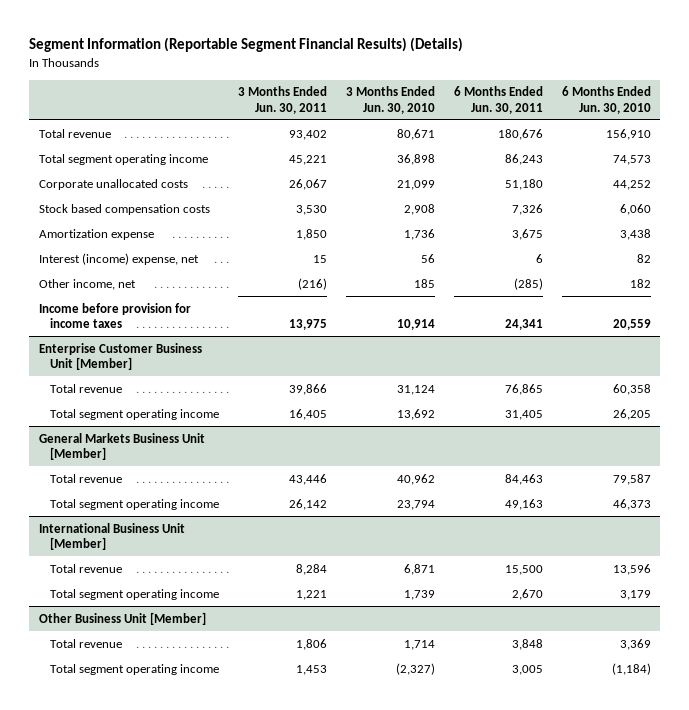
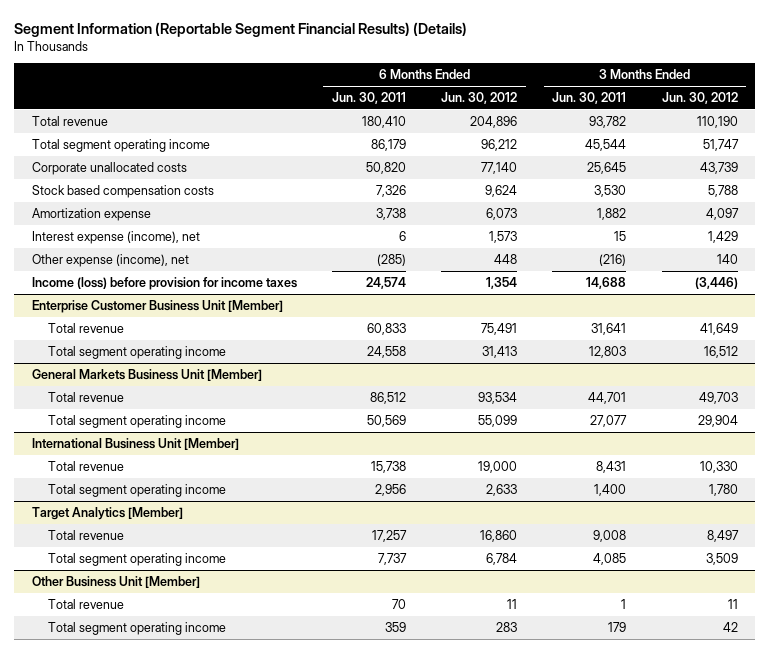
[345,86,435,114] 3 Months Ended Jun. 30, 2010 -> none
[561,86,651,114] 6 Months Ended Jun. 30, 2010 -> none
none -> [441,92,518,105] Jun. 30, 2012
none -> [661,92,738,105] Jun. 30, 2012
[289,129,328,140] 93,402 -> [589,115,627,128] 93,782
[497,128,543,140] 180,676 -> [361,115,406,128] 180,410
[289,154,328,165] 45,221 -> [585,138,627,151] 45,544
[504,153,543,165] 86,243 -> [370,138,406,151] 86,179
[289,178,328,190] 26,067 -> [587,161,627,174] 25,645
[504,178,543,190] 51,180 -> [365,161,406,174] 50,820
[296,228,328,240] 1,850 -> [597,207,627,220] 1,882
[511,228,543,240] 3,675 -> [375,207,406,220] 3,738
[38,252,199,265] Interest (income) expense, net -> [31,230,200,244] Interest expense (income), net
[38,278,136,290] Other income, net -> [31,253,189,267] Other expense (income), net
[38,302,191,329] Income before provision for income taxes -> [31,276,297,290] Income (loss) before provision for income taxes
[289,319,328,331] 13,975 -> [586,276,627,289] 14,688
[504,319,543,331] 24,341 -> [365,276,406,289] 24,574
[289,383,328,395] 39,866 -> [591,322,627,335] 31,641
[504,383,543,395] 76,865 -> [366,322,406,335] 60,833
[289,408,328,420] 16,405 -> [589,345,627,358] 12,803
[504,409,543,420] 31,405 -> [366,345,406,358] 24,558
[289,473,328,485] 43,446 -> [588,391,627,404] 44,701
[504,473,543,485] 84,463 -> [369,391,406,404] 86,512
[289,498,328,510] 26,142 -> [590,414,628,427] 27,077
[504,498,543,510] 49,163 -> [366,414,406,427] 50,569
[296,563,328,575] 8,284 -> [596,460,627,473] 8,431
[504,564,543,575] 15,500 -> [370,460,406,473] 15,738
[296,589,328,600] 1,221 -> [594,483,627,496] 1,400
[511,588,543,600] 2,670 -> [374,483,406,496] 2,956
none -> [31,506,183,520] Target Analytics [Member]
none -> [47,529,124,540] Total revenue
none -> [47,552,226,566] Total segment operating income
[296,638,328,650] 1,806 -> [621,598,627,609] 1
[511,638,543,650] 3,848 -> [391,598,406,609] 70
[296,664,328,675] 1,453 -> [608,621,627,632] 179
[511,664,543,675] 3,005 -> [384,621,406,632] 359

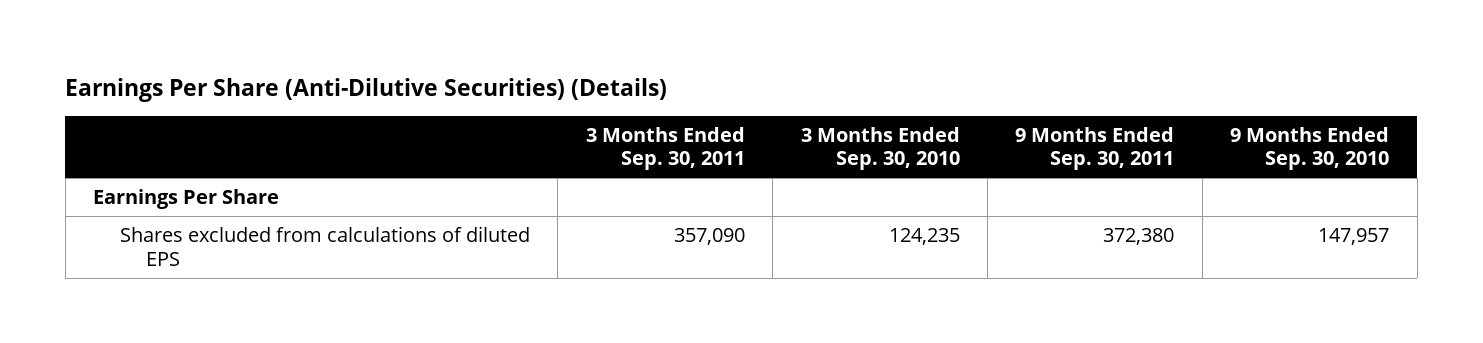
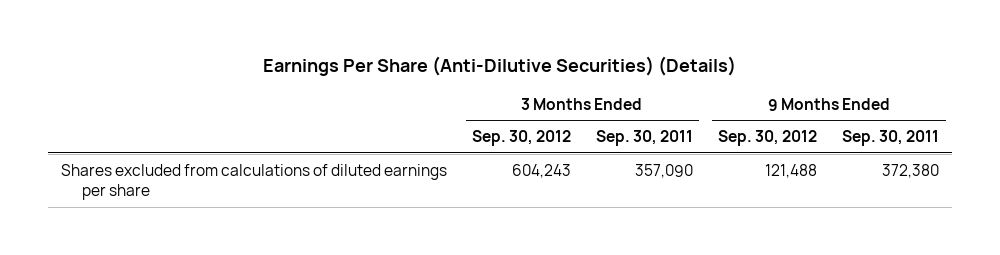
[800,126,960,171] 3 Months Ended Sep. 30, 2010 -> none
[1230,126,1390,171] 9 Months Ended Sep. 30, 2010 -> none
none -> [471,130,571,147] Sep. 30, 2012
none -> [718,130,818,147] Sep. 30, 2012
[93,189,280,210] Earnings Per Share -> none
[119,226,530,266] Shares excluded from calculations of diluted EPS -> [60,163,447,201] Shares excluded from calculations of diluted earnings per share

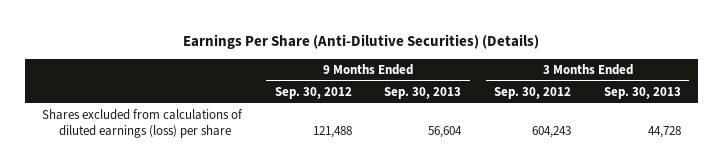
[595,130,693,147] Sep. 30, 2011 -> none
[842,130,940,147] Sep. 30, 2011 -> none
none -> [384,86,462,99] Sep. 30, 2013
none -> [604,86,682,99] Sep. 30, 2013
[60,163,447,201] Shares excluded from calculations of diluted earnings per share -> [41,109,243,139] Shares excluded from calculations of diluted earnings (loss) per share

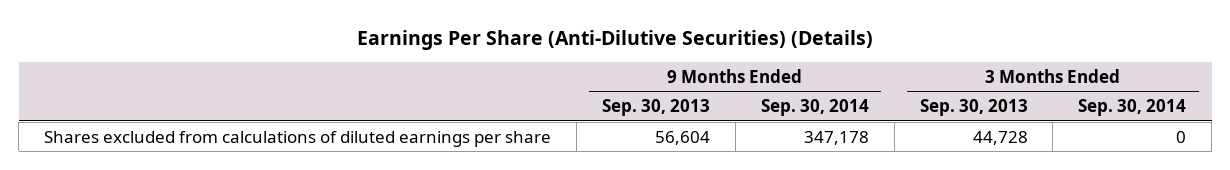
[274,86,352,99] Sep. 30, 2012 -> none
[494,86,572,99] Sep. 30, 2012 -> none
none -> [760,99,869,117] Sep. 30, 2014
none -> [1078,99,1187,117] Sep. 30, 2014
[41,109,243,139] Shares excluded from calculations of diluted earnings (loss) per share -> [44,130,552,147] Shares excluded from calculations of diluted earnings per share

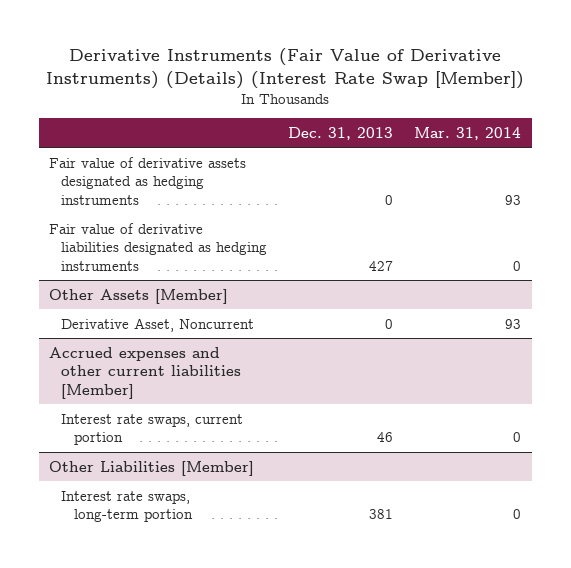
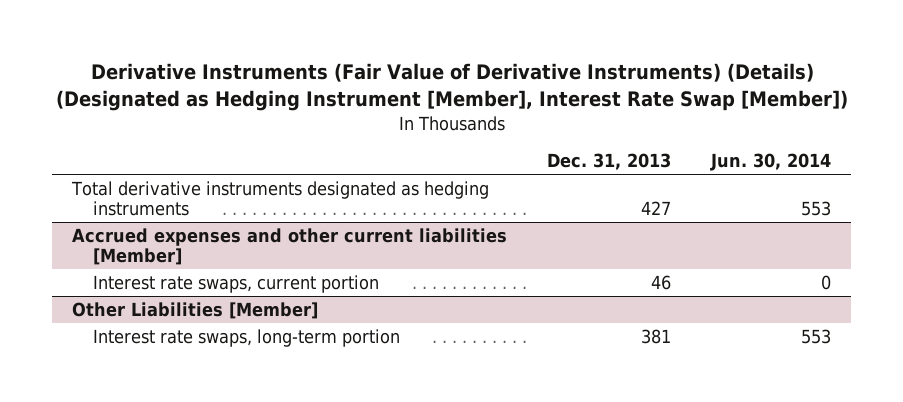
[46,48,525,90] Derivative Instruments (Fair Value of Derivative Instruments) (Details) (Interest Rate Swap [Member]) -> [55,63,848,112] Derivative Instruments (Fair Value of Derivative Instruments) (Details) (Designated as Hedging Instrument [Member], Interest Rate Swap [Member])
[414,126,522,140] Mar. 31, 2014 -> none
none -> [710,153,832,172] Jun. 30, 2014
[49,156,247,205] Fair value of derivative assets designated as hedging instruments -> none
[49,288,229,304] Other Assets [Member] -> none
[61,317,255,332] Derivative Asset, Noncurrent -> none
[49,222,268,271] Fair value of derivative liabilities designated as hedging instruments -> [70,180,489,217] Total derivative instruments designated as hedging instruments

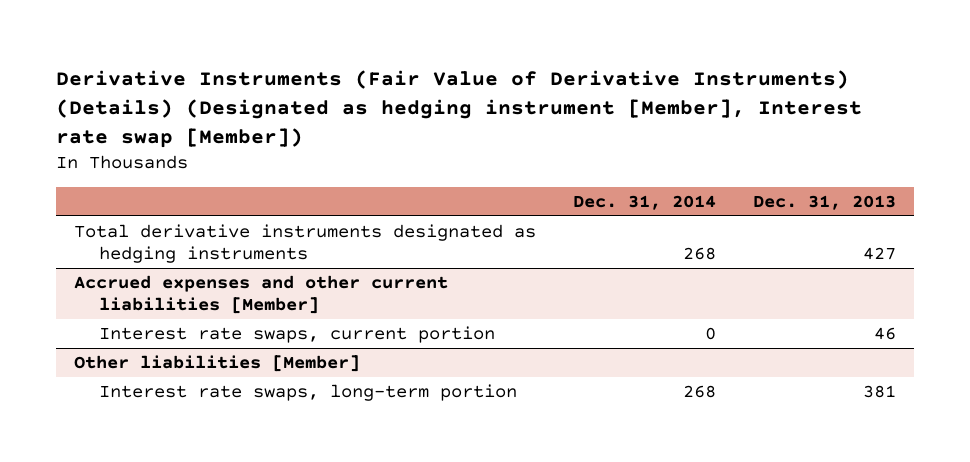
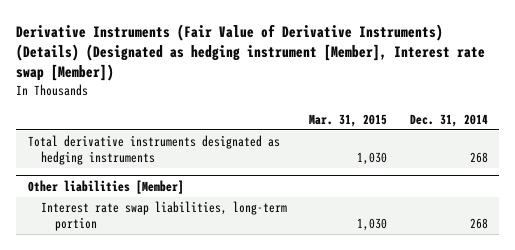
[752,195,896,211] Dec. 31, 2013 -> none
none -> [309,113,388,127] Mar. 31, 2015
[74,274,449,315] Accrued expenses and other current liabilities [Member] -> none
[98,325,495,343] Interest rate swaps, current portion -> none
[98,383,517,401] Interest rate swaps, long-term portion -> [41,201,288,231] Interest rate swap liabilities, long-term portion

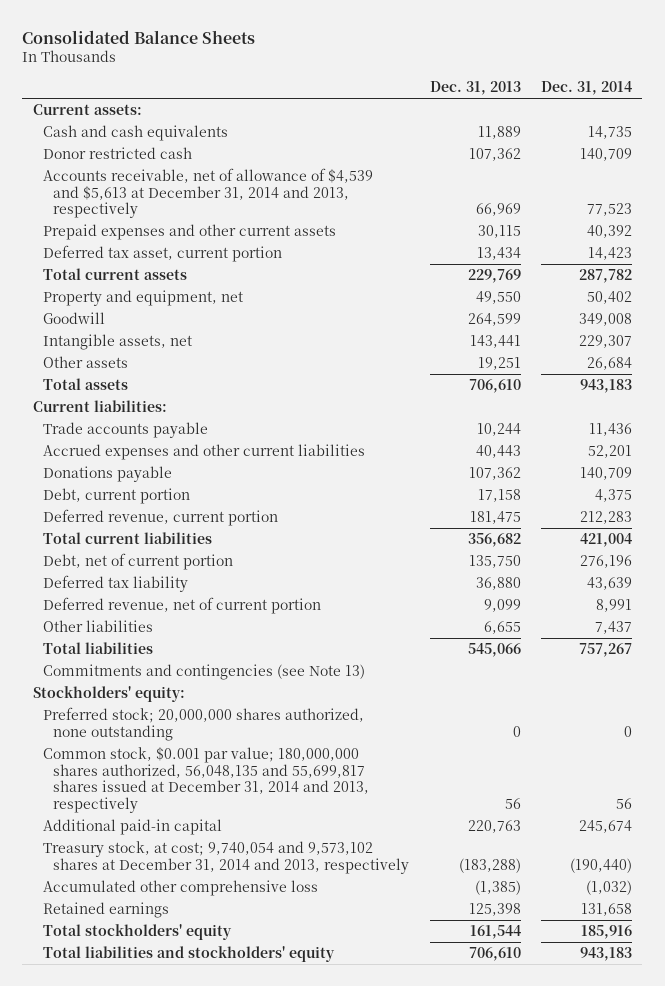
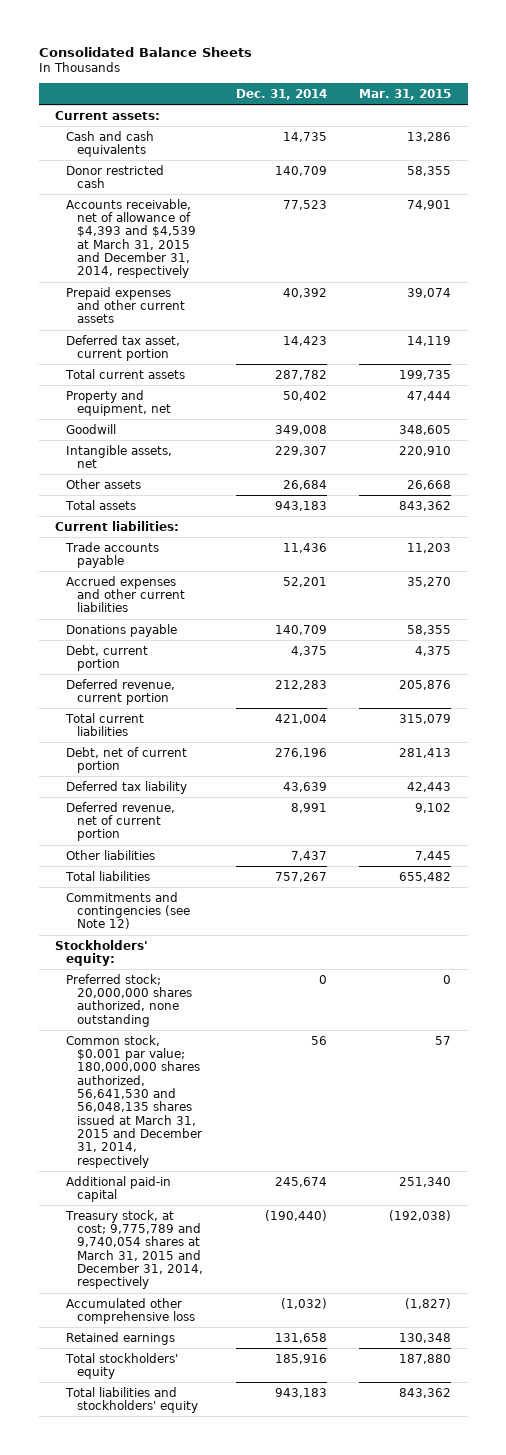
[429,81,521,96] Dec. 31, 2013 -> none
none -> [359,89,452,101] Mar. 31, 2015
[42,168,373,219] Accounts receivable, net of allowance of $4,539 and $5,613 at December 31, 2014 and 2013, respectively -> [66,198,196,279] Accounts receivable, net of allowance of $4,393 and $4,539 at March 31, 2015 and December 31, 2014, respectively
[42,664,365,681] Commitments and contingencies (see Note 13) -> [66,891,190,930] Commitments and contingencies (see Note 12)
[42,747,370,813] Common stock, $0.001 par value; 180,000,000 shares authorized, 56,048,135 and 55,699,817 shares issued at December 31, 2014 and 2013, respectively -> [66,1034,202,1168] Common stock, $0.001 par value; 180,000,000 shares authorized, 56,641,530 and 56,048,135 shares issued at March 31, 2015 and December 31, 2014, respectively
[42,841,410,874] Treasury stock, at cost; 9,740,054 and 9,573,102 shares at December 31, 2014 and 2013, respectively -> [65,1209,203,1290] Treasury stock, at cost; 9,775,789 and 9,740,054 shares at March 31, 2015 and December 31, 2014, respectively

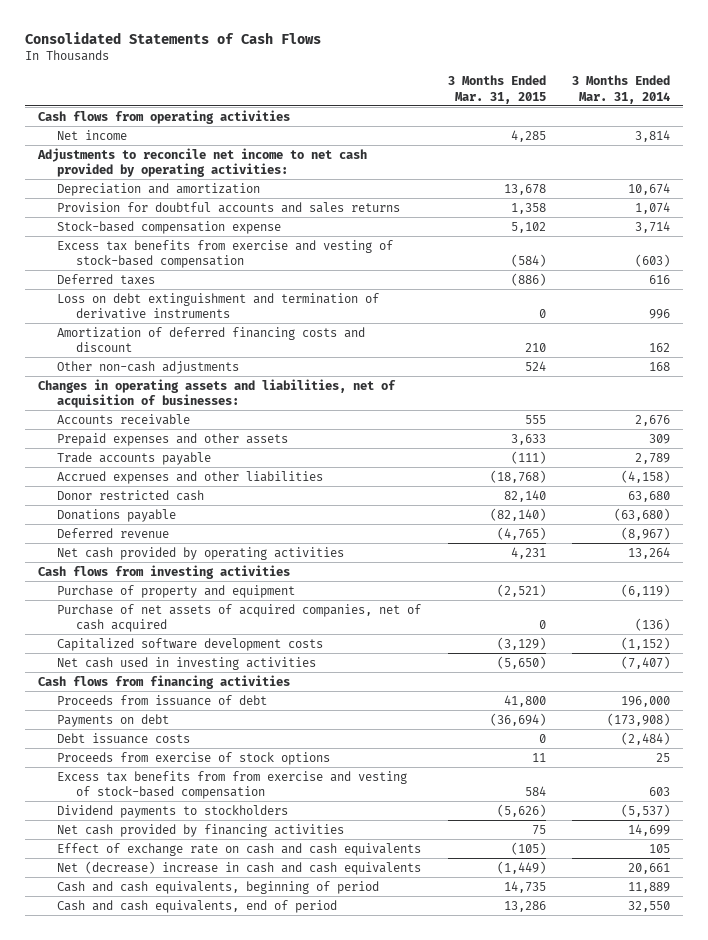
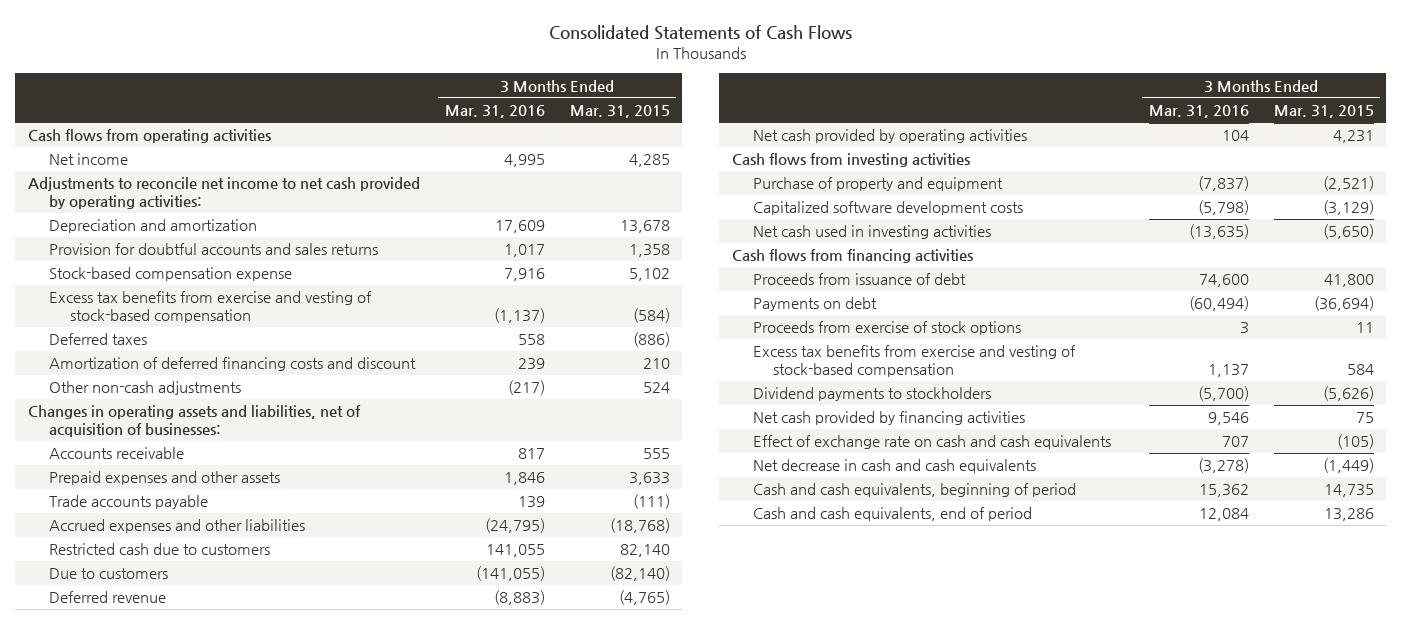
[571,75,670,104] 3 Months Ended Mar. 31, 2014 -> none
none -> [444,105,545,119] Mar. 31, 2016
[57,292,380,319] Loss on debt extinguishment and termination of derivative instruments -> none
[57,489,205,501] Donor restricted cash -> [48,543,270,556] Restricted cash due to customers
[57,508,177,522] Donations payable -> [48,568,168,580] Due to customers
[57,603,422,632] Purchase of net assets of acquired companies, net of cash acquired -> none
[57,732,191,744] Debt issuance costs -> none
[57,770,408,799] Excess tax benefits from from exercise and vesting of stock-based compensation -> [752,345,1076,378] Excess tax benefits from exercise and vesting of stock-based compensation
[57,860,422,875] Net (decrease) increase in cash and cash equivalents -> [752,459,1036,474] Net decrease in cash and cash equivalents

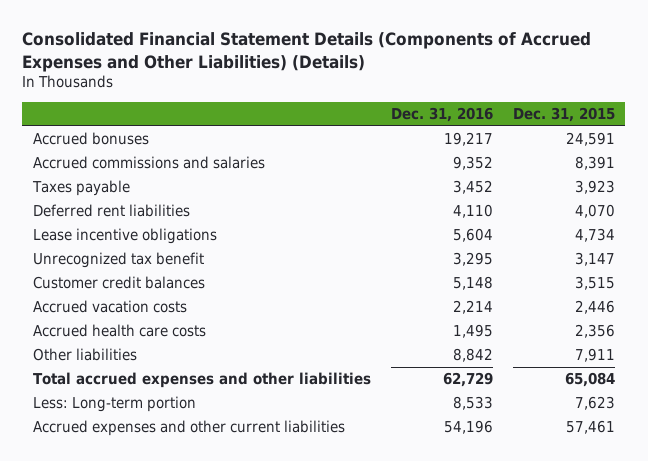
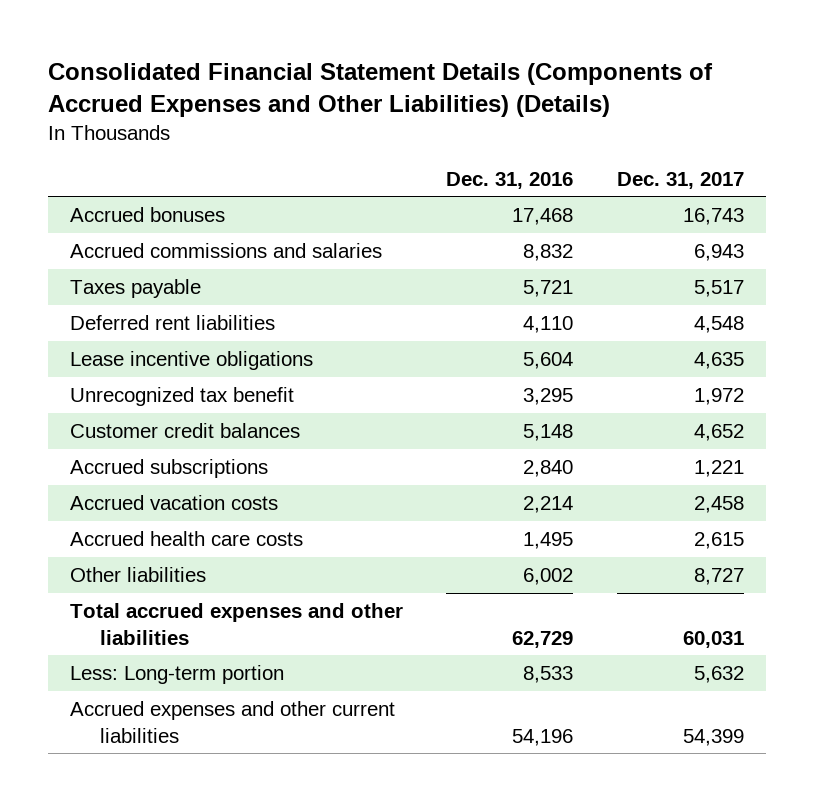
[512,106,615,122] Dec. 31, 2015 -> none
none -> [616,171,744,189] Dec. 31, 2017
[443,132,493,147] 19,217 -> [512,208,574,226] 17,468
[452,156,493,171] 9,352 -> [523,244,574,262] 8,832
[452,180,493,195] 3,452 -> [523,280,574,298] 5,721
none -> [69,459,268,479] Accrued subscriptions
[452,348,493,363] 8,842 -> [523,568,574,586] 6,002

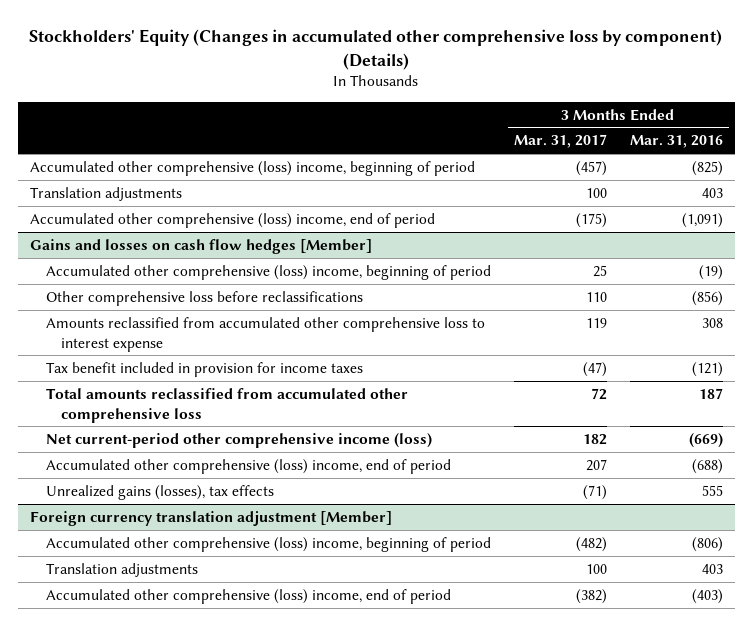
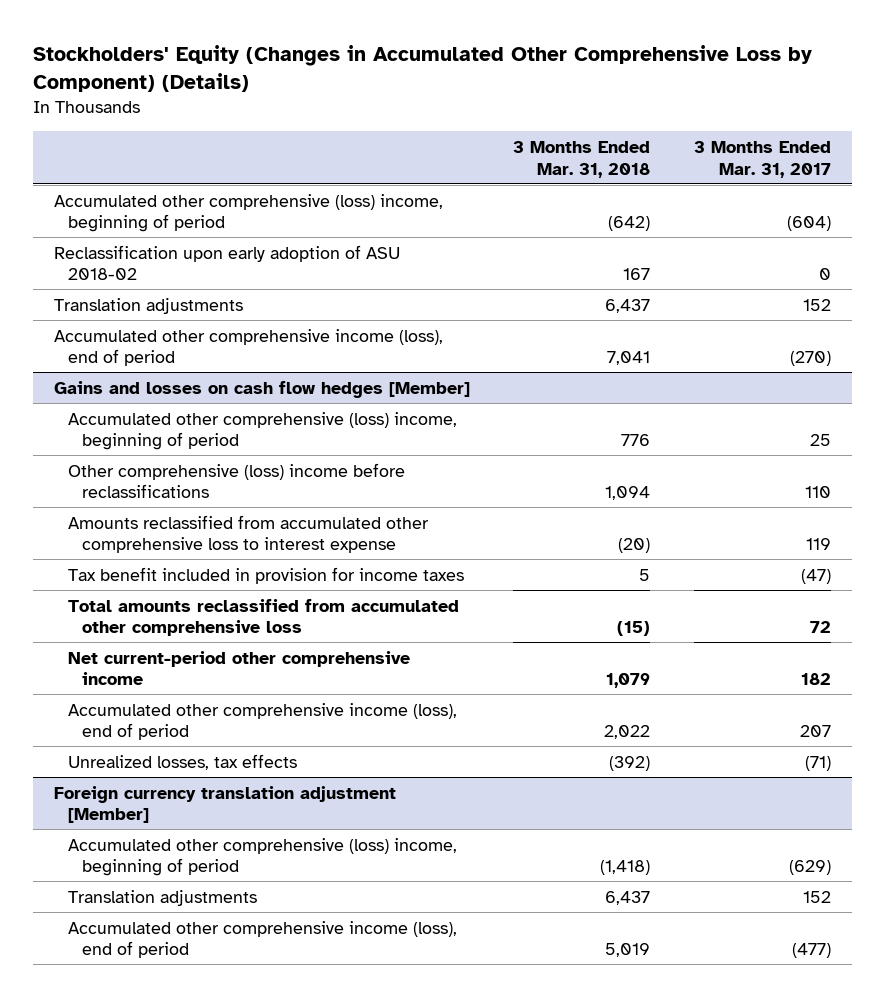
[29,29,723,70] Stockholders' Equity (Changes in accumulated other comprehensive loss by component) (Details) -> [32,44,812,92] Stockholders' Equity (Changes in Accumulated Other Comprehensive Loss by Component) (Details)
[629,135,723,149] Mar. 31, 2016 -> none
none -> [513,141,651,178] 3 Months Ended Mar. 31, 2018
[575,160,607,176] (457) -> [786,216,831,232] (604)
none -> [54,244,401,281] Reclassification upon early adoption of ASU 2018-02
[585,187,607,198] 100 -> [802,298,831,311] 152
[29,212,435,228] Accumulated other comprehensive (loss) income, end of period -> [54,328,444,367] Accumulated other comprehensive income (loss), end of period
[575,212,607,228] (175) -> [789,351,831,367] (270)
[45,290,363,306] Other comprehensive loss before reclassifications -> [68,462,406,499] Other comprehensive (loss) income before reclassifications
[45,432,432,448] Net current-period other comprehensive income (loss) -> [68,650,411,686] Net current-period other comprehensive income
[45,458,451,474] Accumulated other comprehensive (loss) income, end of period -> [68,702,458,741] Accumulated other comprehensive income (loss), end of period
[45,484,274,500] Unrealized gains (losses), tax effects -> [68,753,298,770] Unrealized losses, tax effects
[575,536,607,552] (482) -> [788,860,831,876] (629)
[585,563,607,574] 100 -> [802,890,831,903] 152
[45,588,451,604] Accumulated other comprehensive (loss) income, end of period -> [68,920,458,959] Accumulated other comprehensive income (loss), end of period
[575,588,607,604] (382) -> [791,943,831,959] (477)

